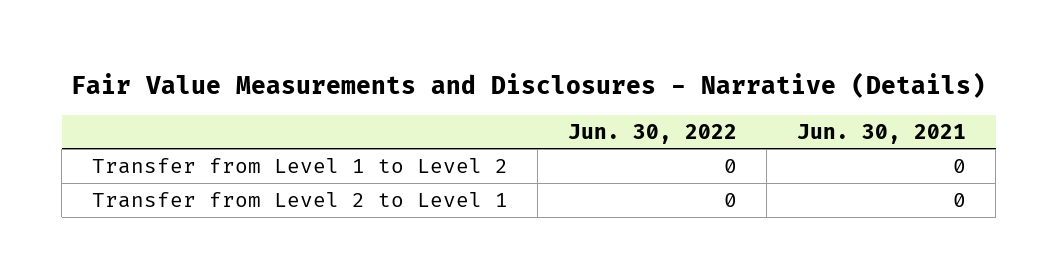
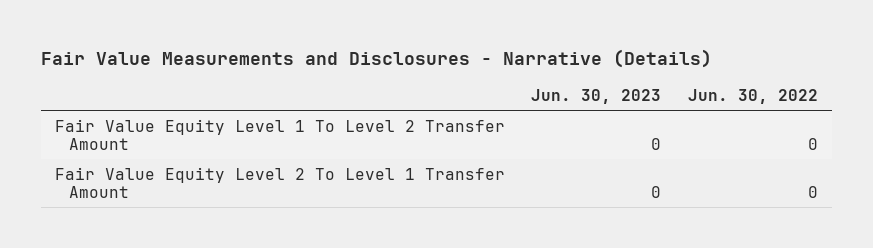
[796,123,966,144] Jun. 30, 2021 -> none
none -> [531,89,662,105] Jun. 30, 2023
[91,158,508,175] Transfer from Level 1 to Level 2 -> [54,118,505,150] Fair Value Equity Level 1 To Level 2 Transfer Amount
[91,192,508,209] Transfer from Level 2 to Level 1 -> [54,166,505,198] Fair Value Equity Level 2 To Level 1 Transfer Amount

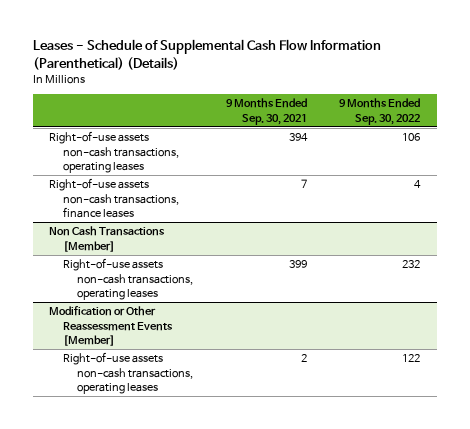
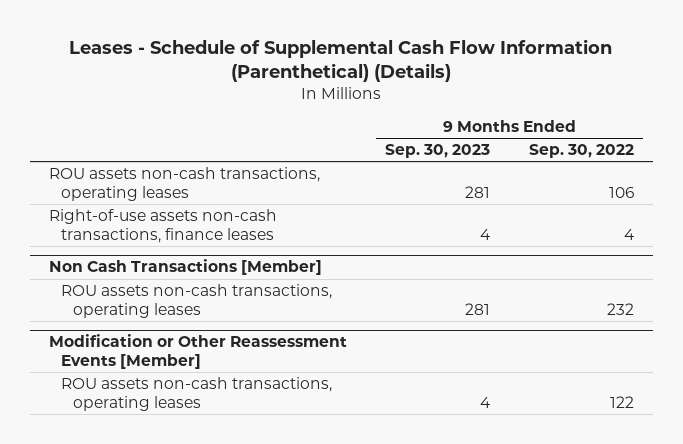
[225,98,307,125] 9 Months Ended Sep. 30, 2021 -> none
none -> [385,144,491,159] Sep. 30, 2023
[49,131,180,174] Right-of-use assets non-cash transactions, operating leases -> [49,167,321,201] ROU assets non-cash transactions, operating leases
[63,258,193,301] Right-of-use assets non-cash transactions, operating leases -> [61,284,333,318] ROU assets non-cash transactions, operating leases
[63,352,193,395] Right-of-use assets non-cash transactions, operating leases -> [61,377,333,411] ROU assets non-cash transactions, operating leases

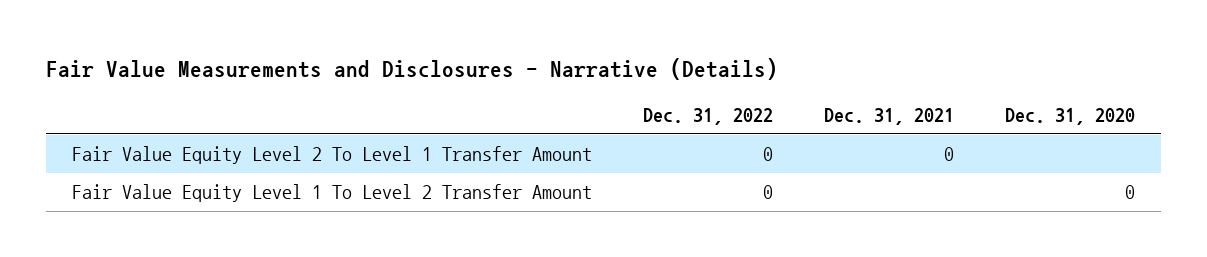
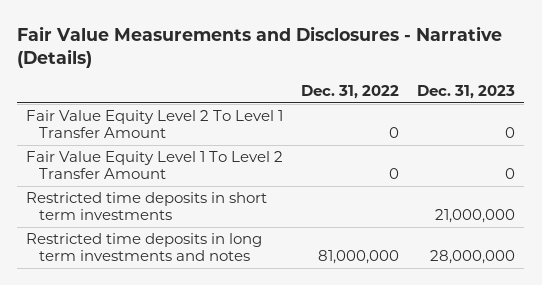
[823,107,954,125] Dec. 31, 2021 -> none
[1005,107,1136,125] Dec. 31, 2020 -> none
none -> [417,85,516,100] Dec. 31, 2023
none -> [26,191,268,221] Restricted time deposits in short term investments
none -> [26,232,263,262] Restricted time deposits in long term investments and notes

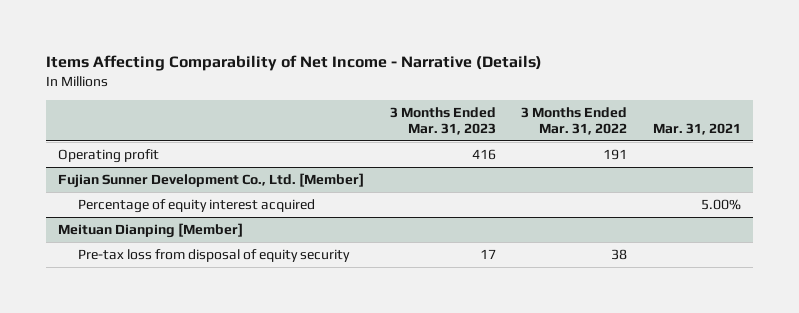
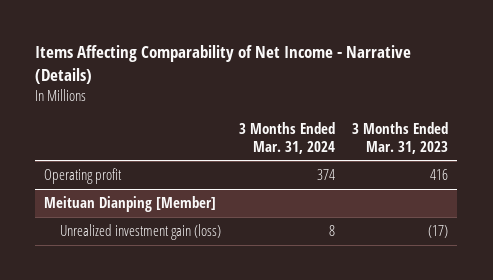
[521,106,628,135] 3 Months Ended Mar. 31, 2022 -> none
[652,122,741,135] Mar. 31, 2021 -> none
none -> [238,122,335,154] 3 Months Ended Mar. 31, 2024
[58,173,365,189] Fujian Sunner Development Co., Ltd. [Member] -> none
[77,199,315,214] Percentage of equity interest acquired -> none
[77,249,350,263] Pre-tax loss from disposal of equity security -> none
none -> [60,224,222,241] Unrealized investment gain (loss)

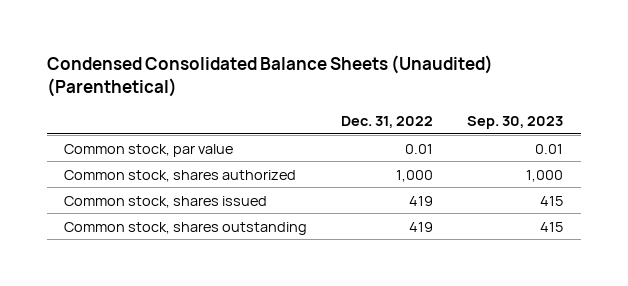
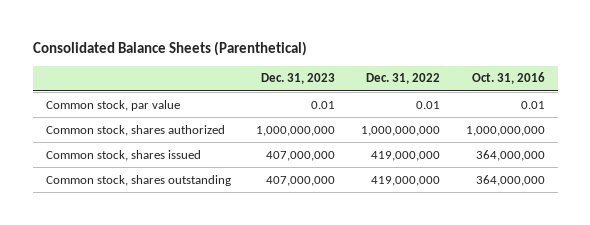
[47,55,494,97] Condensed Consolidated Balance Sheets (Unaudited) (Parenthetical) -> [32,40,307,56] Consolidated Balance Sheets (Parenthetical)
[467,116,564,130] Sep. 30, 2023 -> none
none -> [261,73,336,85] Dec. 31, 2023
none -> [471,72,545,85] Oct. 31, 2016
[396,169,434,182] 1,000 -> [361,125,441,136] 1,000,000,000
[409,195,434,206] 419 -> [371,150,441,161] 419,000,000
[409,221,434,232] 419 -> [371,175,441,186] 419,000,000

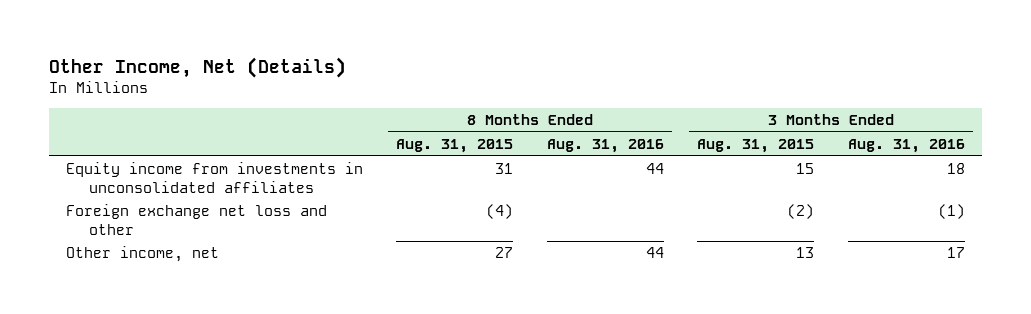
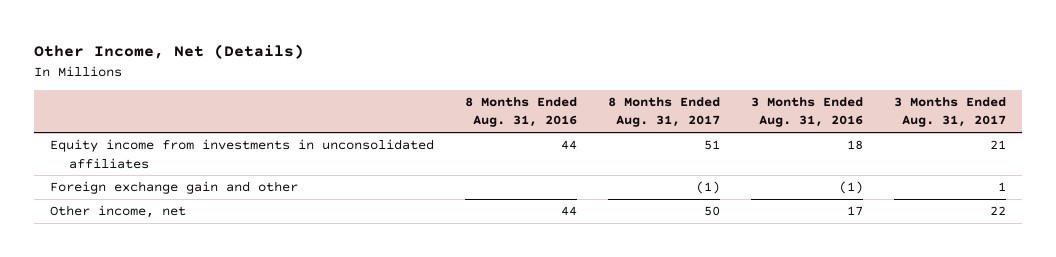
[396,139,514,154] Aug. 31, 2015 -> none
[697,139,815,154] Aug. 31, 2015 -> none
none -> [607,96,720,128] 8 Months Ended Aug. 31, 2017
none -> [894,96,1007,128] 3 Months Ended Aug. 31, 2017
[65,204,327,235] Foreign exchange net loss and other -> [49,181,298,195] Foreign exchange gain and other

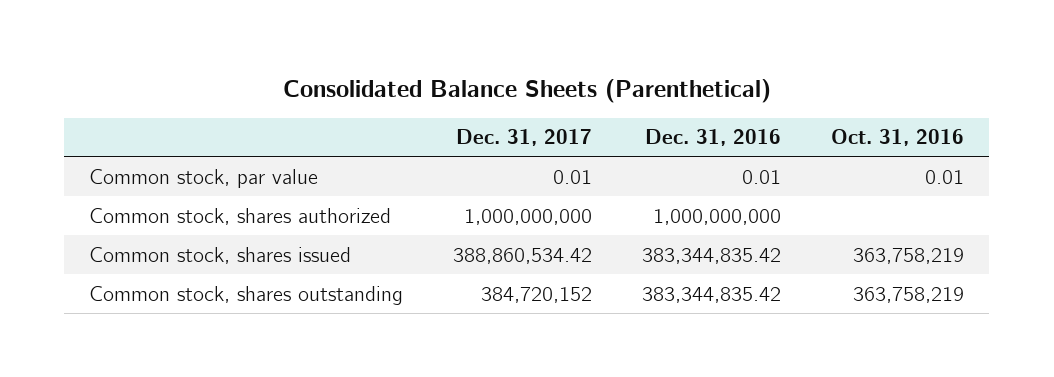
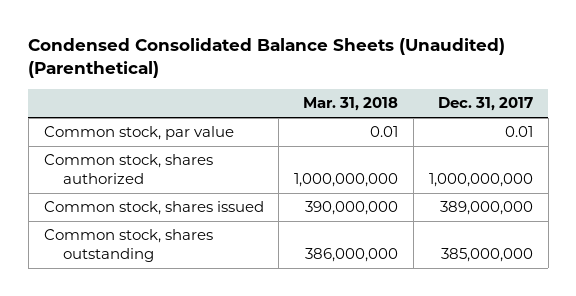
[282,78,771,103] Consolidated Balance Sheets (Parenthetical) -> [28,38,506,79] Condensed Consolidated Balance Sheets (Unaudited) (Parenthetical)
[645,129,782,147] Dec. 31, 2016 -> none
[831,129,965,147] Oct. 31, 2016 -> none
none -> [303,97,399,112] Mar. 31, 2018
[453,247,593,264] 388,860,534.42 -> [439,201,533,216] 389,000,000
[481,286,593,303] 384,720,152 -> [440,247,533,262] 385,000,000

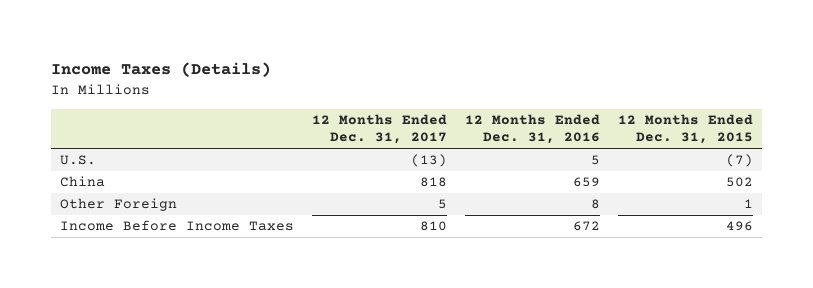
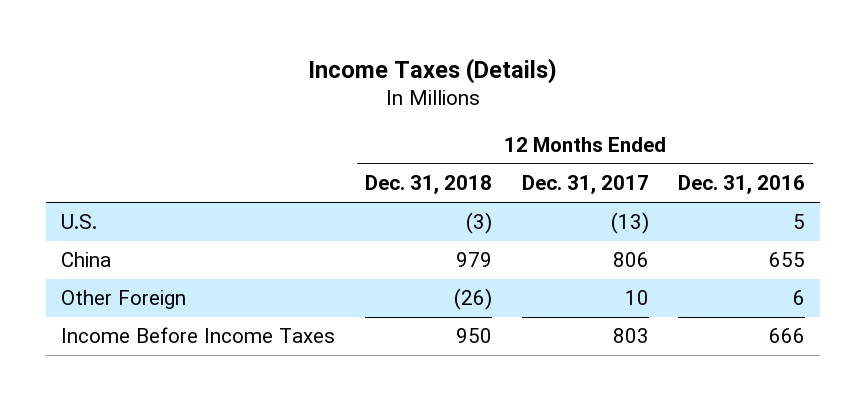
[617,114,753,145] 12 Months Ended Dec. 31, 2015 -> none
none -> [364,175,492,195] Dec. 31, 2018
[419,177,447,188] 818 -> [612,252,649,268] 806
[572,177,600,188] 659 -> [769,252,806,268] 655
[437,199,447,210] 5 -> [624,290,649,306] 10
[590,199,600,210] 8 -> [793,290,806,306] 6
[419,221,447,232] 810 -> [612,328,649,344] 803
[572,221,600,232] 672 -> [769,328,806,344] 666

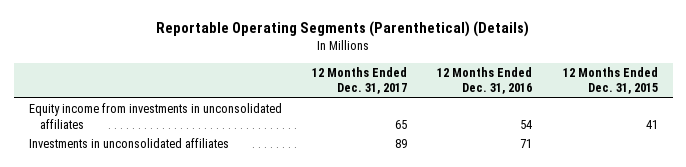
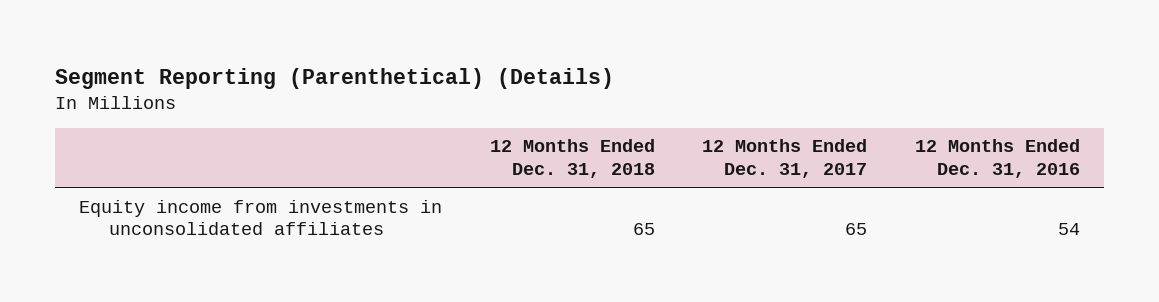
[156,21,530,38] Reportable Operating Segments (Parenthetical) (Details) -> [55,68,615,90] Segment Reporting (Parenthetical) (Details)
[562,67,658,95] 12 Months Ended Dec. 31, 2015 -> none
none -> [489,139,655,178] 12 Months Ended Dec. 31, 2018
[28,138,229,149] Investments in unconsolidated affiliates -> none

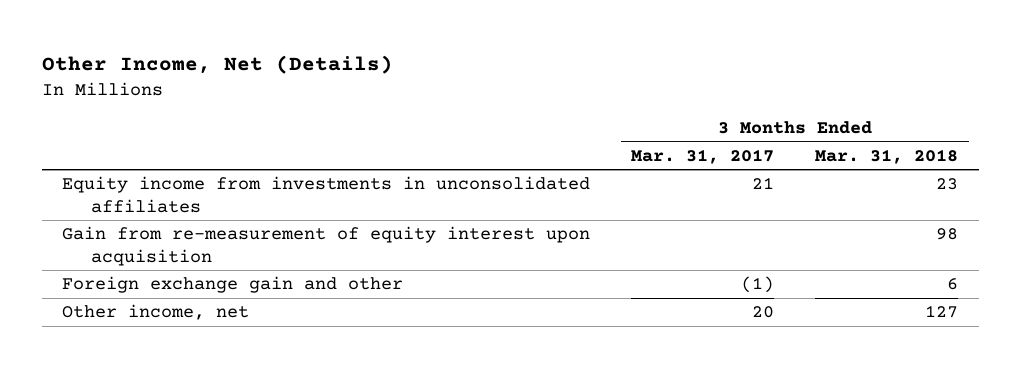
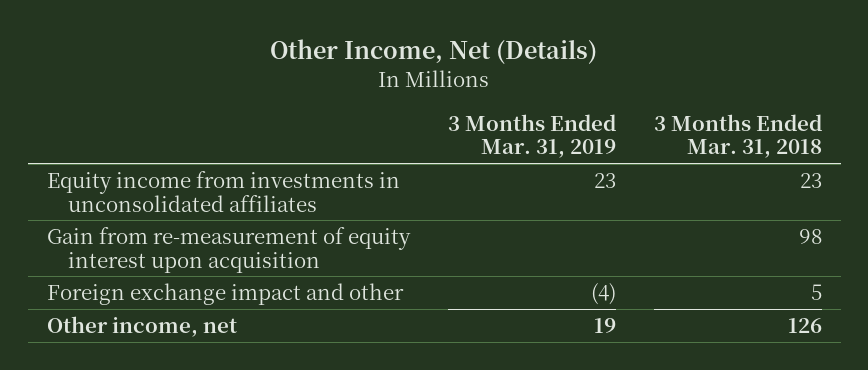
[631,148,775,164] Mar. 31, 2017 -> none
none -> [447,113,616,159] 3 Months Ended Mar. 31, 2019
[62,276,404,294] Foreign exchange gain and other -> [46,282,404,305] Foreign exchange impact and other
[947,278,959,291] 6 -> [810,283,822,300] 5
[925,305,959,319] 127 -> [787,317,822,333] 126

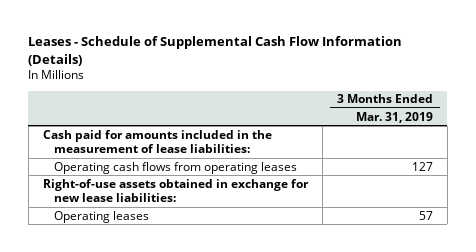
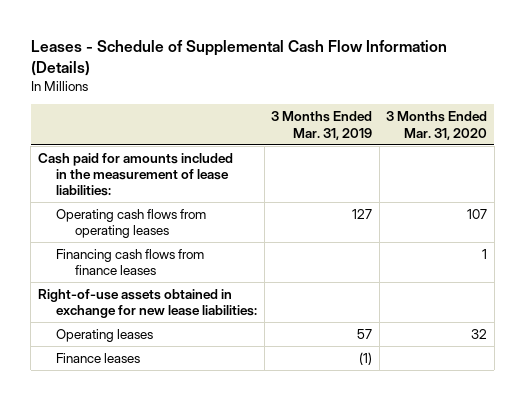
none -> [386,111,488,140] 3 Months Ended Mar. 31, 2020
none -> [56,248,205,276] Financing cash flows from finance leases
none -> [56,352,141,363] Finance leases

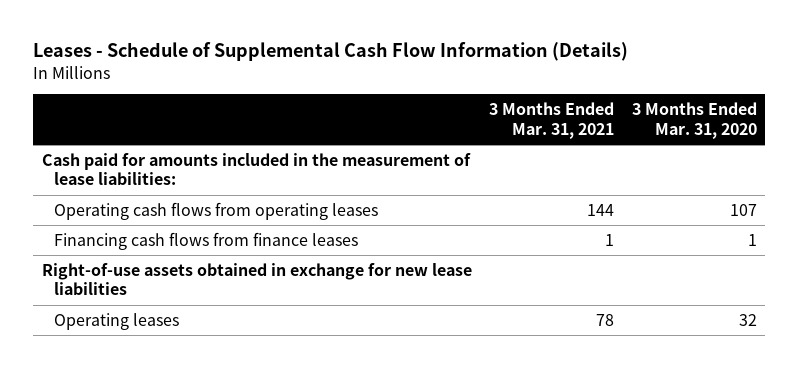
[271,111,373,140] 3 Months Ended Mar. 31, 2019 -> none
none -> [489,102,615,139] 3 Months Ended Mar. 31, 2021
[37,288,258,319] Right-of-use assets obtained in exchange for new lease liabilities: -> [41,262,472,296] Right-of-use assets obtained in exchange for new lease liabilities
[56,352,141,363] Finance leases -> none

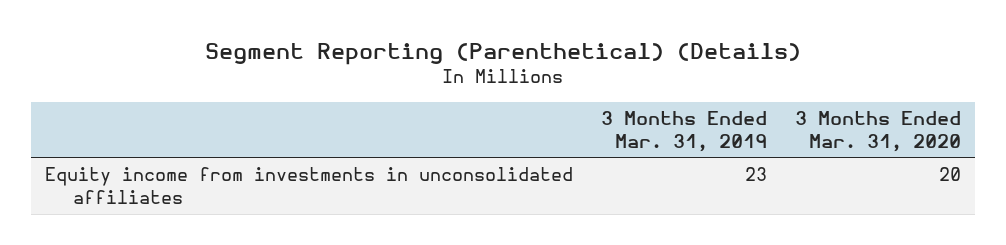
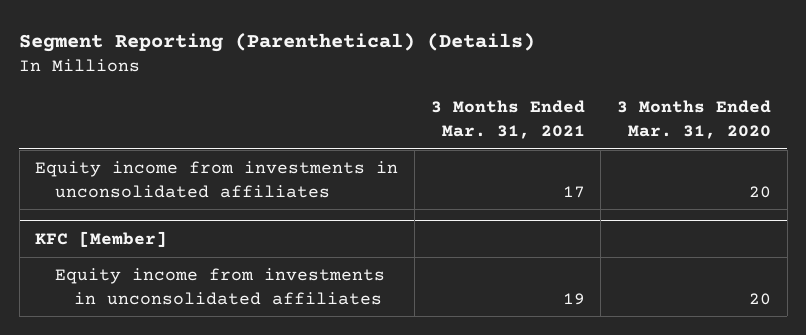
[600,110,767,152] 3 Months Ended Mar. 31, 2019 -> none
none -> [430,100,585,139] 3 Months Ended Mar. 31, 2021
none -> [35,230,168,247] KFC [Member]
none -> [54,268,385,305] Equity income from investments in unconsolidated affiliates

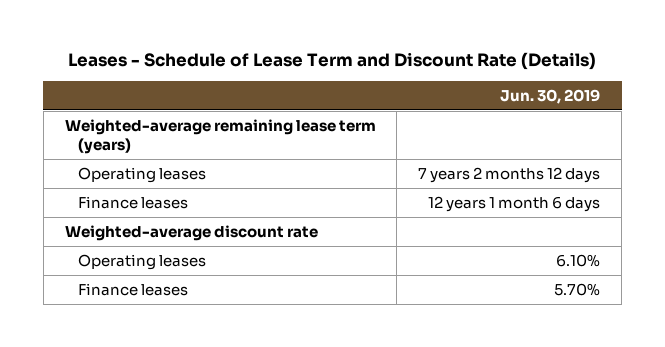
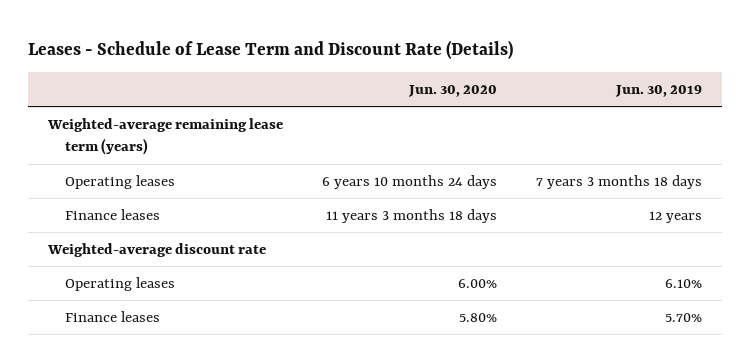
none -> [408,85,498,98] Jun. 30, 2020
[418,166,601,183] 7 years 2 months 12 days -> [536,175,703,190] 7 years 3 months 18 days
[428,195,601,212] 12 years 1 month 6 days -> [649,211,703,224] 12 years

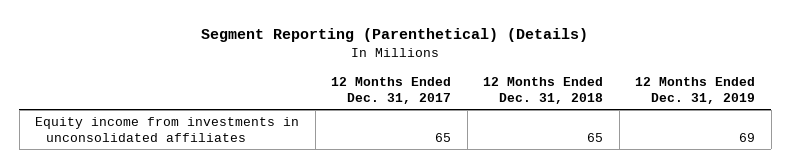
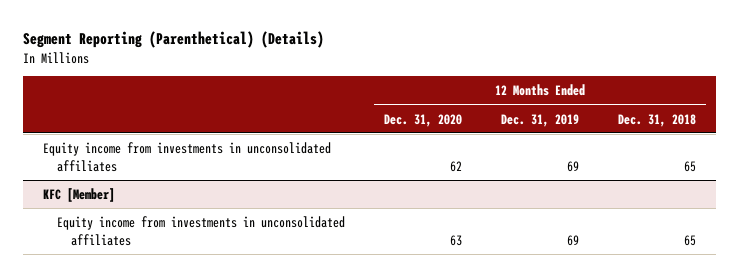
[331,77,452,104] 12 Months Ended Dec. 31, 2017 -> none
none -> [383,113,462,127] Dec. 31, 2020
none -> [42,187,115,202] KFC [Member]
none -> [56,215,345,246] Equity income from investments in unconsolidated affiliates

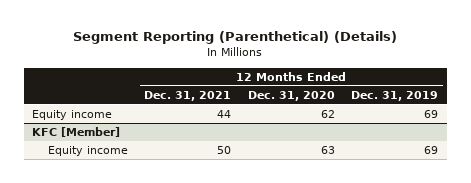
[618,113,697,127] Dec. 31, 2018 -> none
none -> [144,90,232,101] Dec. 31, 2021
[42,141,331,172] Equity income from investments in unconsolidated affiliates -> [32,110,113,121] Equity income
[56,215,345,246] Equity income from investments in unconsolidated affiliates -> [47,146,128,157] Equity income

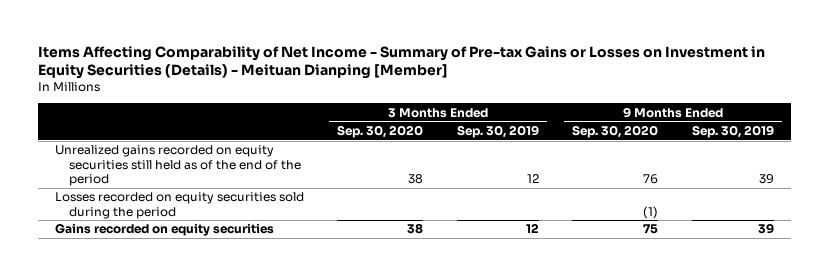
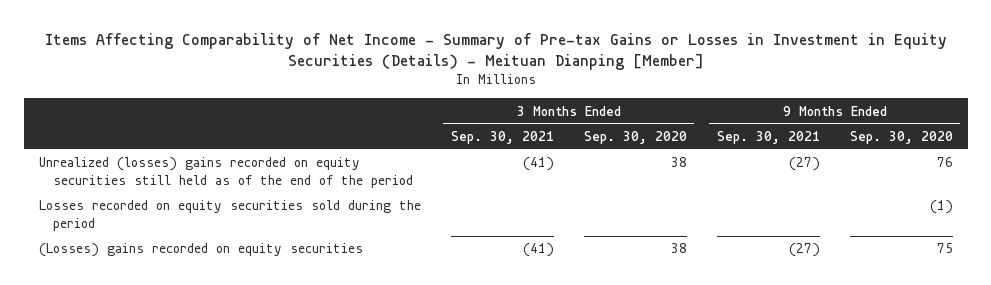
[37,45,765,80] Items Affecting Comparability of Net Income - Summary of Pre-tax Gains or Losses on Investment in Equity Securities (Details) - Meituan Dianping [Member] -> [44,32,947,71] Items Affecting Comparability of Net Income - Summary of Pre-tax Gains or Losses in Investment in Equity Securities (Details) - Meituan Dianping [Member]
[456,124,539,138] Sep. 30, 2019 -> none
[691,124,774,138] Sep. 30, 2019 -> none
none -> [450,130,554,144] Sep. 30, 2021
none -> [716,130,820,144] Sep. 30, 2021
[54,145,301,186] Unrealized gains recorded on equity securities still held as of the end of the period -> [38,157,414,189] Unrealized (losses) gains recorded on equity securities still held as of the end of the period
[54,223,274,237] Gains recorded on equity securities -> [38,243,363,258] (Losses) gains recorded on equity securities

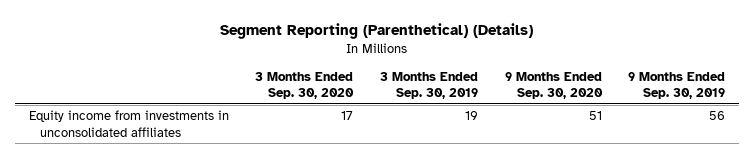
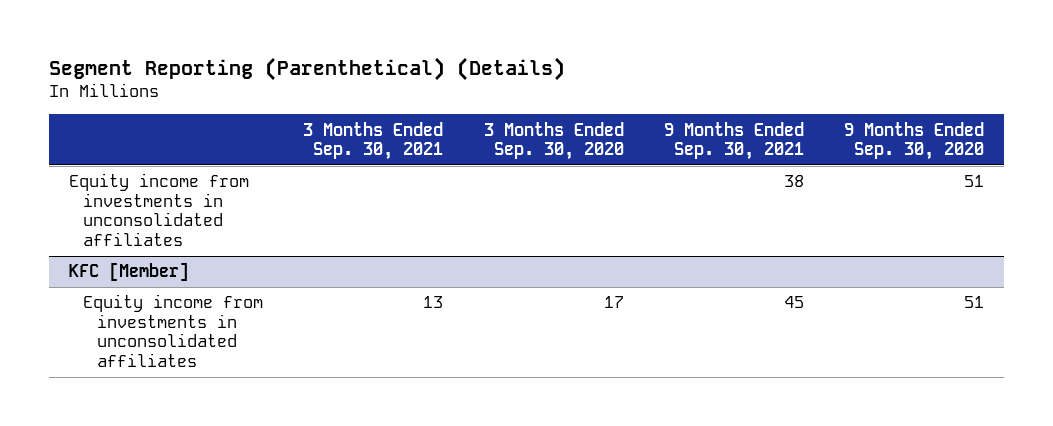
[380,71,479,100] 3 Months Ended Sep. 30, 2019 -> none
[628,71,726,100] 9 Months Ended Sep. 30, 2019 -> none
none -> [303,121,444,161] 3 Months Ended Sep. 30, 2021
none -> [663,121,804,161] 9 Months Ended Sep. 30, 2021
none -> [68,173,249,246] Equity income from investments in unconsolidated affiliates
none -> [68,262,189,282] KFC [Member]

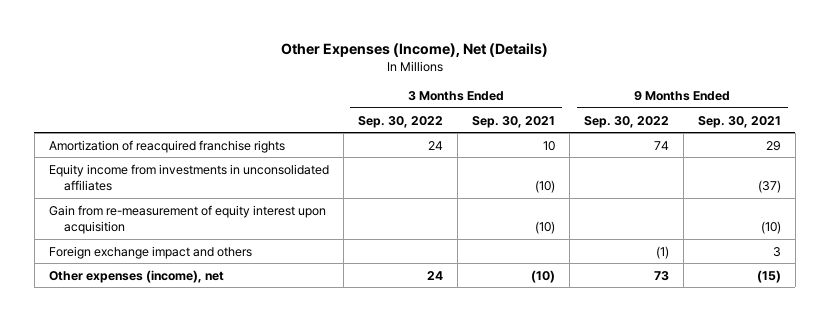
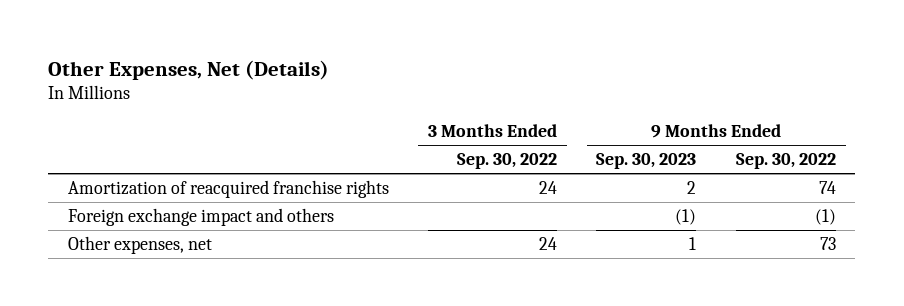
[280,42,548,57] Other Expenses (Income), Net (Details) -> [48,59,330,80] Other Expenses, Net (Details)
[471,115,555,128] Sep. 30, 2021 -> none
[697,115,781,128] Sep. 30, 2021 -> none
none -> [596,153,697,170] Sep. 30, 2023
[48,163,329,192] Equity income from investments in unconsolidated affiliates -> none
[48,204,326,235] Gain from re-measurement of equity interest upon acquisition -> none
[48,269,224,283] Other expenses (income), net -> [67,236,212,255] Other expenses, net

